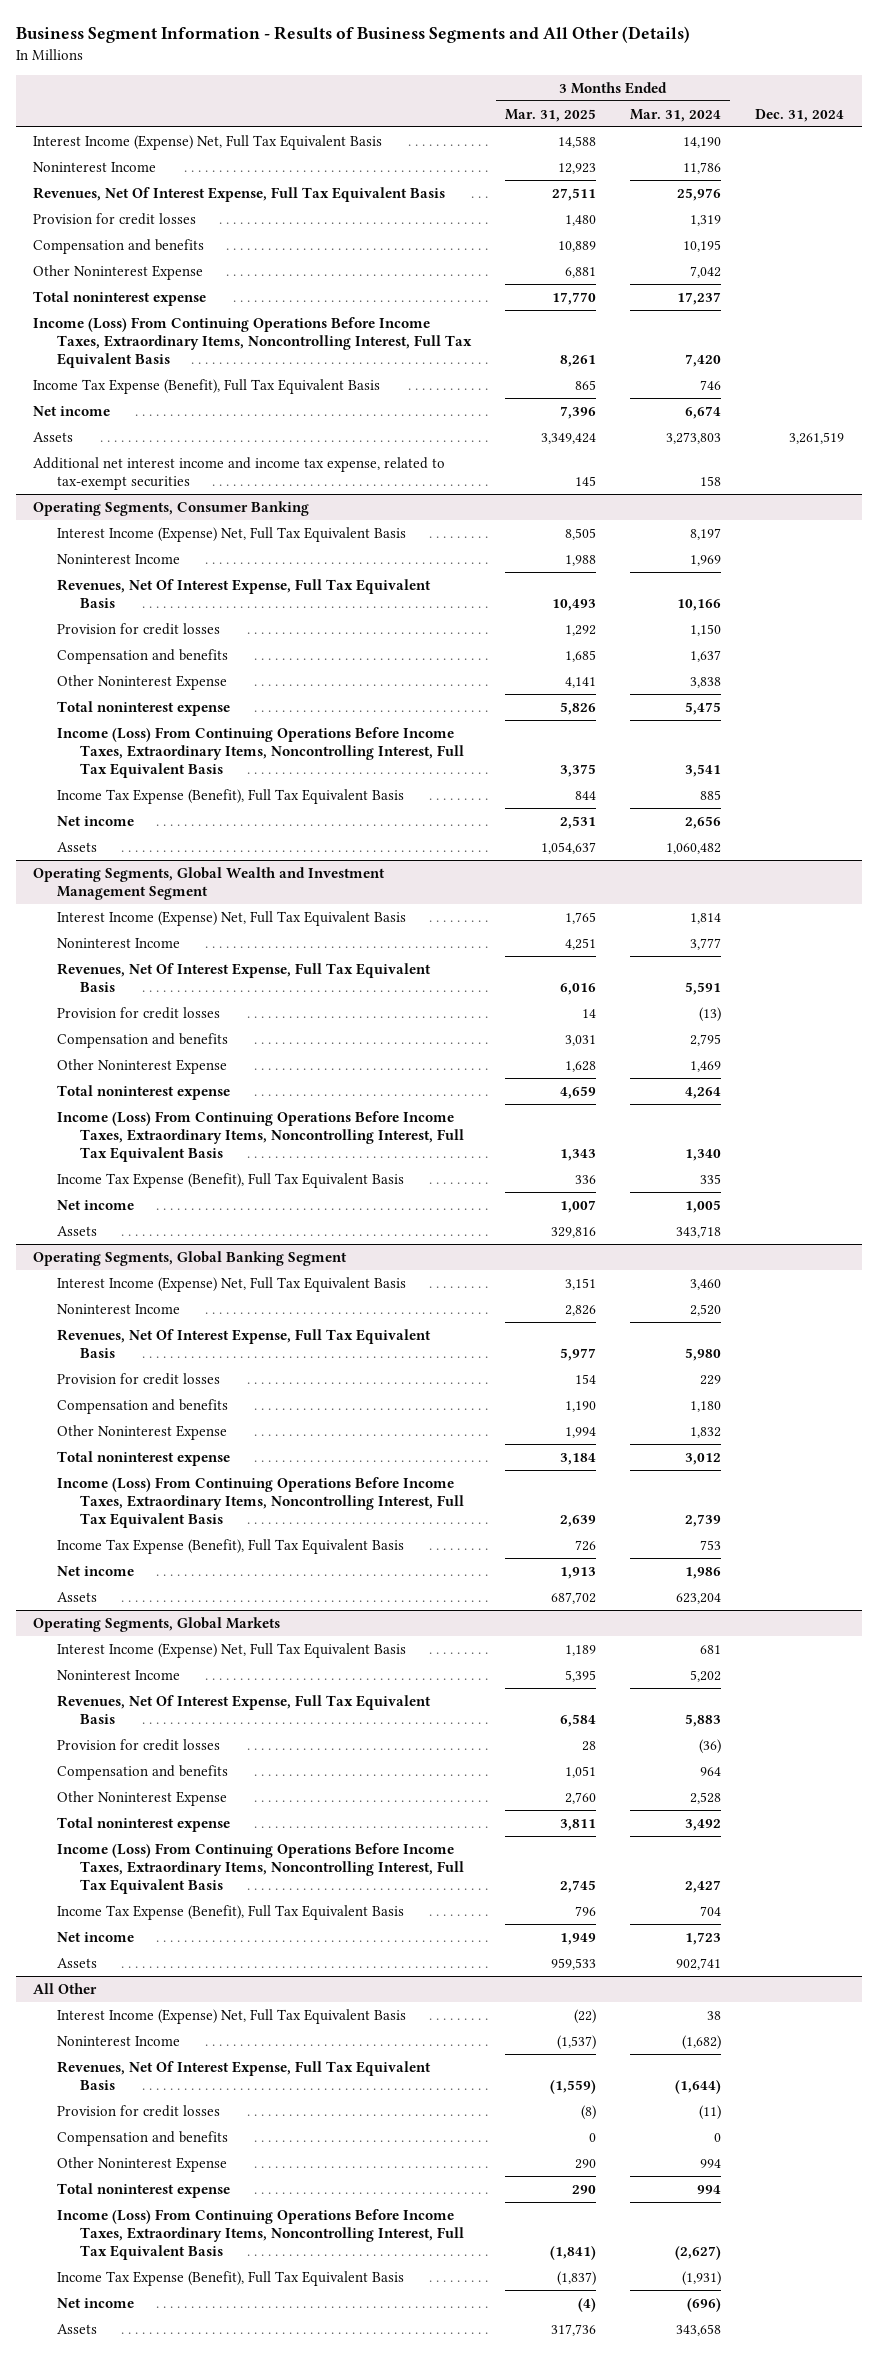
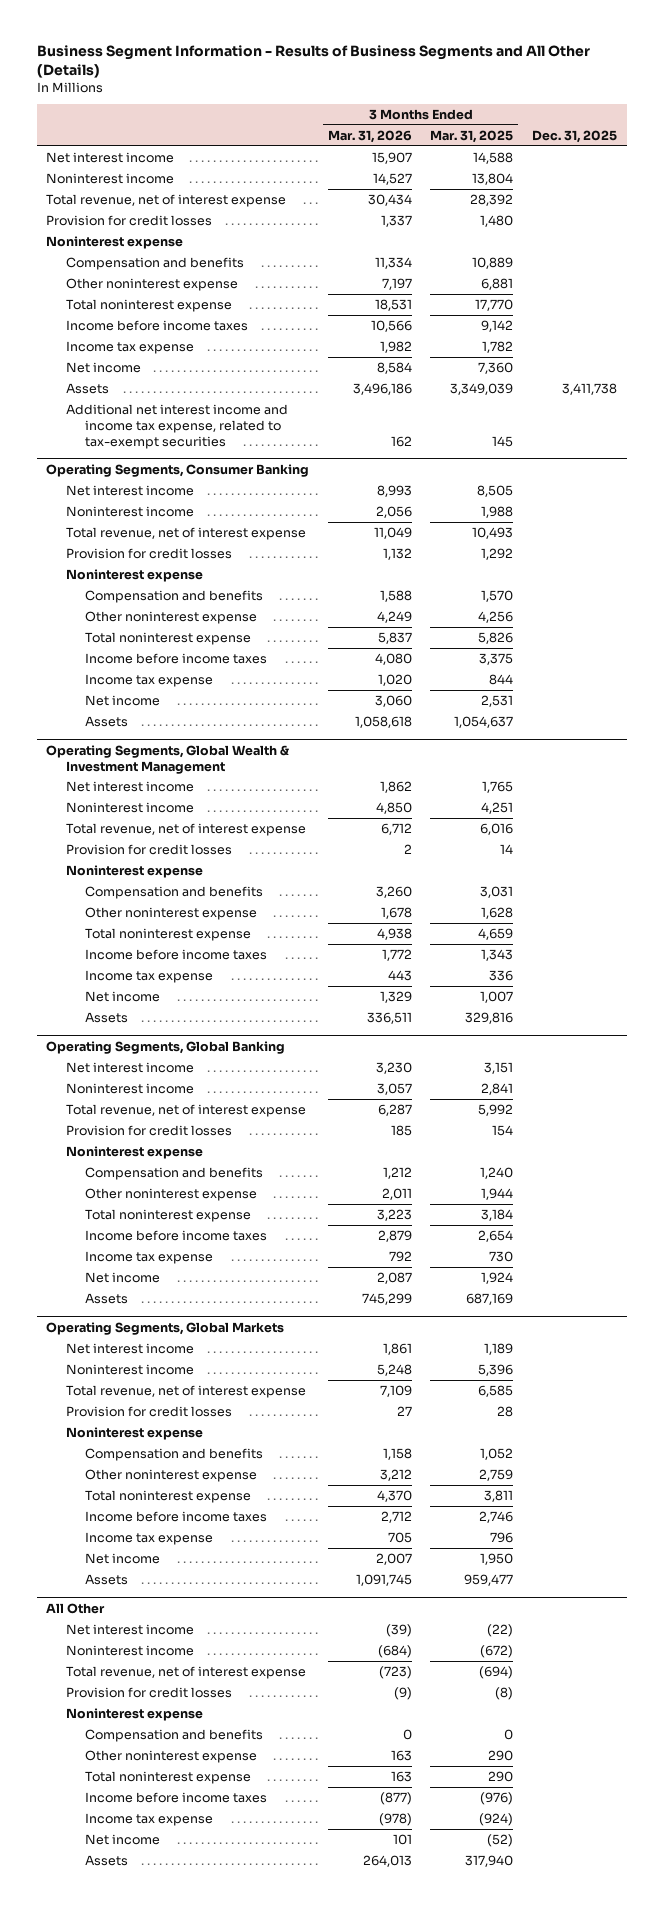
[630,108,722,122] Mar. 31, 2024 -> none
[755,108,845,122] Dec. 31, 2024 -> none
none -> [327,129,412,143] Mar. 31, 2026
none -> [532,129,618,143] Dec. 31, 2025
[32,134,382,150] Interest Income (Expense) Net, Full Tax Equivalent Basis -> [45,151,174,163] Net interest income
[32,161,156,172] Noninterest Income -> [45,172,174,184] Noninterest income
[557,162,596,174] 12,923 -> [472,172,514,185] 13,804
[32,186,445,202] Revenues, Net Of Interest Expense, Full Tax Equivalent Basis -> [45,193,286,207] Total revenue, net of interest expense
[551,187,596,201] 27,511 -> [470,193,514,206] 28,392
none -> [45,235,183,249] Noninterest expense
[32,264,203,280] Other Noninterest Expense -> [65,277,238,291] Other noninterest expense
[32,316,472,368] Income (Loss) From Continuing Operations Before Income Taxes, Extraordinary Items, Noncontrolling Interest, Full Tax Equivalent Basis -> [65,319,248,331] Income before income taxes
[559,354,596,367] 8,261 -> [481,319,514,332] 9,142
[32,378,380,394] Income Tax Expense (Benefit), Full Tax Equivalent Basis -> [65,340,194,354] Income tax expense
[574,379,596,390] 865 -> [482,340,514,353] 1,782
[559,405,596,419] 7,396 -> [478,361,514,374] 7,360
[540,432,596,444] 3,349,424 -> [450,382,514,395] 3,349,039
[56,526,406,542] Interest Income (Expense) Net, Full Tax Equivalent Basis -> [65,484,194,496] Net interest income
[56,553,180,564] Noninterest Income -> [65,505,194,517] Noninterest income
[56,578,431,608] Revenues, Net Of Interest Expense, Full Tax Equivalent Basis -> [65,526,306,540] Total revenue, net of interest expense
none -> [65,568,203,582] Noninterest expense
[564,649,596,662] 1,685 -> [481,589,514,602] 1,570
[56,674,227,690] Other Noninterest Expense -> [85,610,258,624] Other noninterest expense
[564,676,596,688] 4,141 -> [478,610,514,623] 4,256
[56,726,465,778] Income (Loss) From Continuing Operations Before Income Taxes, Extraordinary Items, Noncontrolling Interest, Full Tax Equivalent Basis -> [85,652,268,664] Income before income taxes
[56,788,404,804] Income Tax Expense (Benefit), Full Tax Equivalent Basis -> [85,673,214,687] Income tax expense
[32,866,385,900] Operating Segments, Global Wealth and Investment Management Segment -> [45,744,289,774] Operating Segments, Global Wealth & Investment Management
[56,910,406,926] Interest Income (Expense) Net, Full Tax Equivalent Basis -> [65,780,194,792] Net interest income
[56,937,180,948] Noninterest Income -> [65,801,194,813] Noninterest income
[56,962,431,992] Revenues, Net Of Interest Expense, Full Tax Equivalent Basis -> [65,822,306,836] Total revenue, net of interest expense
none -> [65,864,203,878] Noninterest expense
[56,1058,227,1074] Other Noninterest Expense -> [85,906,258,920] Other noninterest expense
[56,1110,465,1162] Income (Loss) From Continuing Operations Before Income Taxes, Extraordinary Items, Noncontrolling Interest, Full Tax Equivalent Basis -> [85,948,268,960] Income before income taxes
[56,1172,404,1188] Income Tax Expense (Benefit), Full Tax Equivalent Basis -> [85,969,214,983] Income tax expense
[32,1250,347,1266] Operating Segments, Global Banking Segment -> [45,1040,285,1054] Operating Segments, Global Banking
[56,1276,406,1292] Interest Income (Expense) Net, Full Tax Equivalent Basis -> [65,1061,194,1073] Net interest income
[56,1303,180,1314] Noninterest Income -> [65,1082,194,1094] Noninterest income
[564,1304,596,1316] 2,826 -> [481,1082,514,1095] 2,841
[56,1328,431,1358] Revenues, Net Of Interest Expense, Full Tax Equivalent Basis -> [65,1103,306,1117] Total revenue, net of interest expense
[559,1347,596,1361] 5,977 -> [478,1103,514,1116] 5,992
none -> [65,1145,203,1159] Noninterest expense
[564,1400,596,1412] 1,190 -> [480,1166,514,1179] 1,240
[56,1424,227,1440] Other Noninterest Expense -> [85,1187,258,1201] Other noninterest expense
[564,1426,596,1438] 1,994 -> [481,1187,514,1200] 1,944
[56,1476,465,1528] Income (Loss) From Continuing Operations Before Income Taxes, Extraordinary Items, Noncontrolling Interest, Full Tax Equivalent Basis -> [85,1229,268,1241] Income before income taxes
[559,1514,596,1527] 2,639 -> [478,1229,514,1242] 2,654
[56,1538,404,1554] Income Tax Expense (Benefit), Full Tax Equivalent Basis -> [85,1250,214,1264] Income tax expense
[574,1539,596,1551] 726 -> [489,1250,514,1262] 730
[559,1566,596,1579] 1,913 -> [481,1271,514,1284] 1,924
[550,1591,596,1604] 687,702 -> [466,1292,514,1305] 687,169
[56,1642,406,1658] Interest Income (Expense) Net, Full Tax Equivalent Basis -> [65,1342,194,1354] Net interest income
[56,1669,180,1680] Noninterest Income -> [65,1363,194,1375] Noninterest income
[564,1669,596,1682] 5,395 -> [478,1363,514,1376] 5,396
[56,1694,431,1724] Revenues, Net Of Interest Expense, Full Tax Equivalent Basis -> [65,1384,306,1398] Total revenue, net of interest expense
[559,1713,596,1727] 6,584 -> [478,1384,514,1397] 6,585
none -> [65,1426,203,1440] Noninterest expense
[564,1765,596,1778] 1,051 -> [480,1447,514,1460] 1,052
[56,1790,227,1806] Other Noninterest Expense -> [85,1468,258,1482] Other noninterest expense
[564,1791,596,1804] 2,760 -> [479,1468,514,1481] 2,759
[56,1842,465,1894] Income (Loss) From Continuing Operations Before Income Taxes, Extraordinary Items, Noncontrolling Interest, Full Tax Equivalent Basis -> [85,1510,268,1522] Income before income taxes
[559,1879,596,1893] 2,745 -> [479,1510,514,1523] 2,746
[56,1904,404,1920] Income Tax Expense (Benefit), Full Tax Equivalent Basis -> [85,1531,214,1545] Income tax expense
[559,1932,596,1945] 1,949 -> [480,1552,514,1565] 1,950
[550,1957,596,1970] 959,533 -> [464,1573,514,1586] 959,477
[56,2008,406,2024] Interest Income (Expense) Net, Full Tax Equivalent Basis -> [65,1623,194,1635] Net interest income
[56,2035,180,2046] Noninterest Income -> [65,1644,194,1656] Noninterest income
[556,2034,596,2050] (1,537) -> [480,1644,514,1658] (672)
[56,2060,431,2090] Revenues, Net Of Interest Expense, Full Tax Equivalent Basis -> [65,1665,306,1679] Total revenue, net of interest expense
[549,2079,596,2094] (1,559) -> [479,1665,514,1679] (694)
none -> [65,1707,203,1721] Noninterest expense
[56,2156,227,2172] Other Noninterest Expense -> [85,1749,258,1763] Other noninterest expense
[56,2208,465,2260] Income (Loss) From Continuing Operations Before Income Taxes, Extraordinary Items, Noncontrolling Interest, Full Tax Equivalent Basis -> [85,1791,268,1803] Income before income taxes
[549,2245,596,2260] (1,841) -> [480,1791,514,1805] (976)
[56,2270,404,2286] Income Tax Expense (Benefit), Full Tax Equivalent Basis -> [85,1812,214,1826] Income tax expense
[556,2270,596,2286] (1,837) -> [479,1812,514,1826] (924)
[577,2297,596,2312] (4) -> [487,1833,514,1847] (52)
[550,2323,596,2336] 317,736 -> [465,1854,514,1867] 317,940

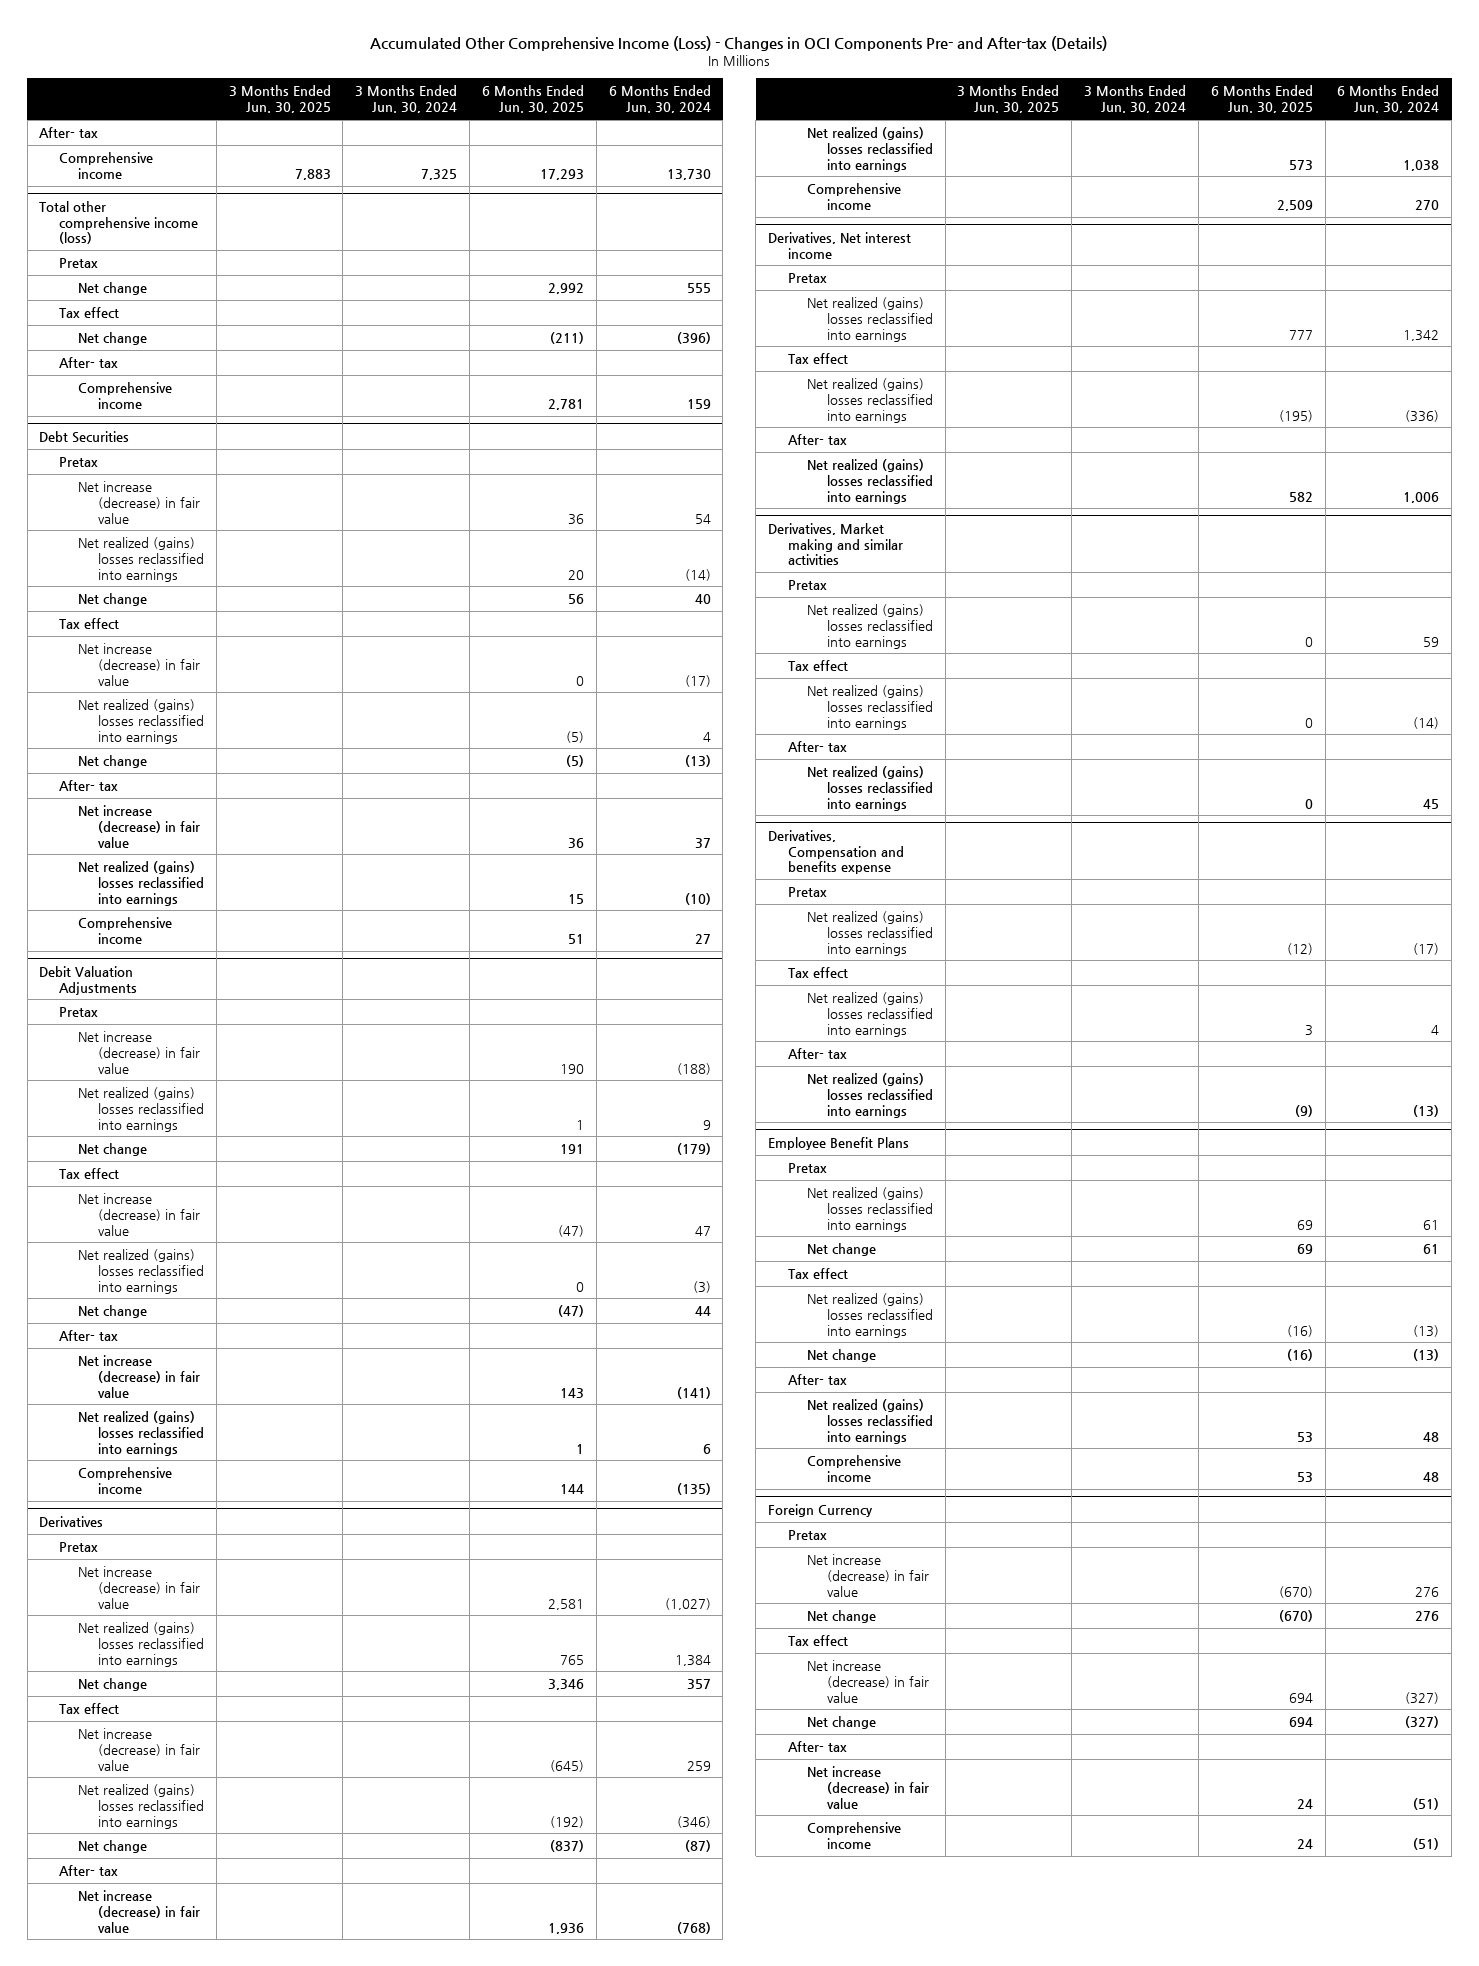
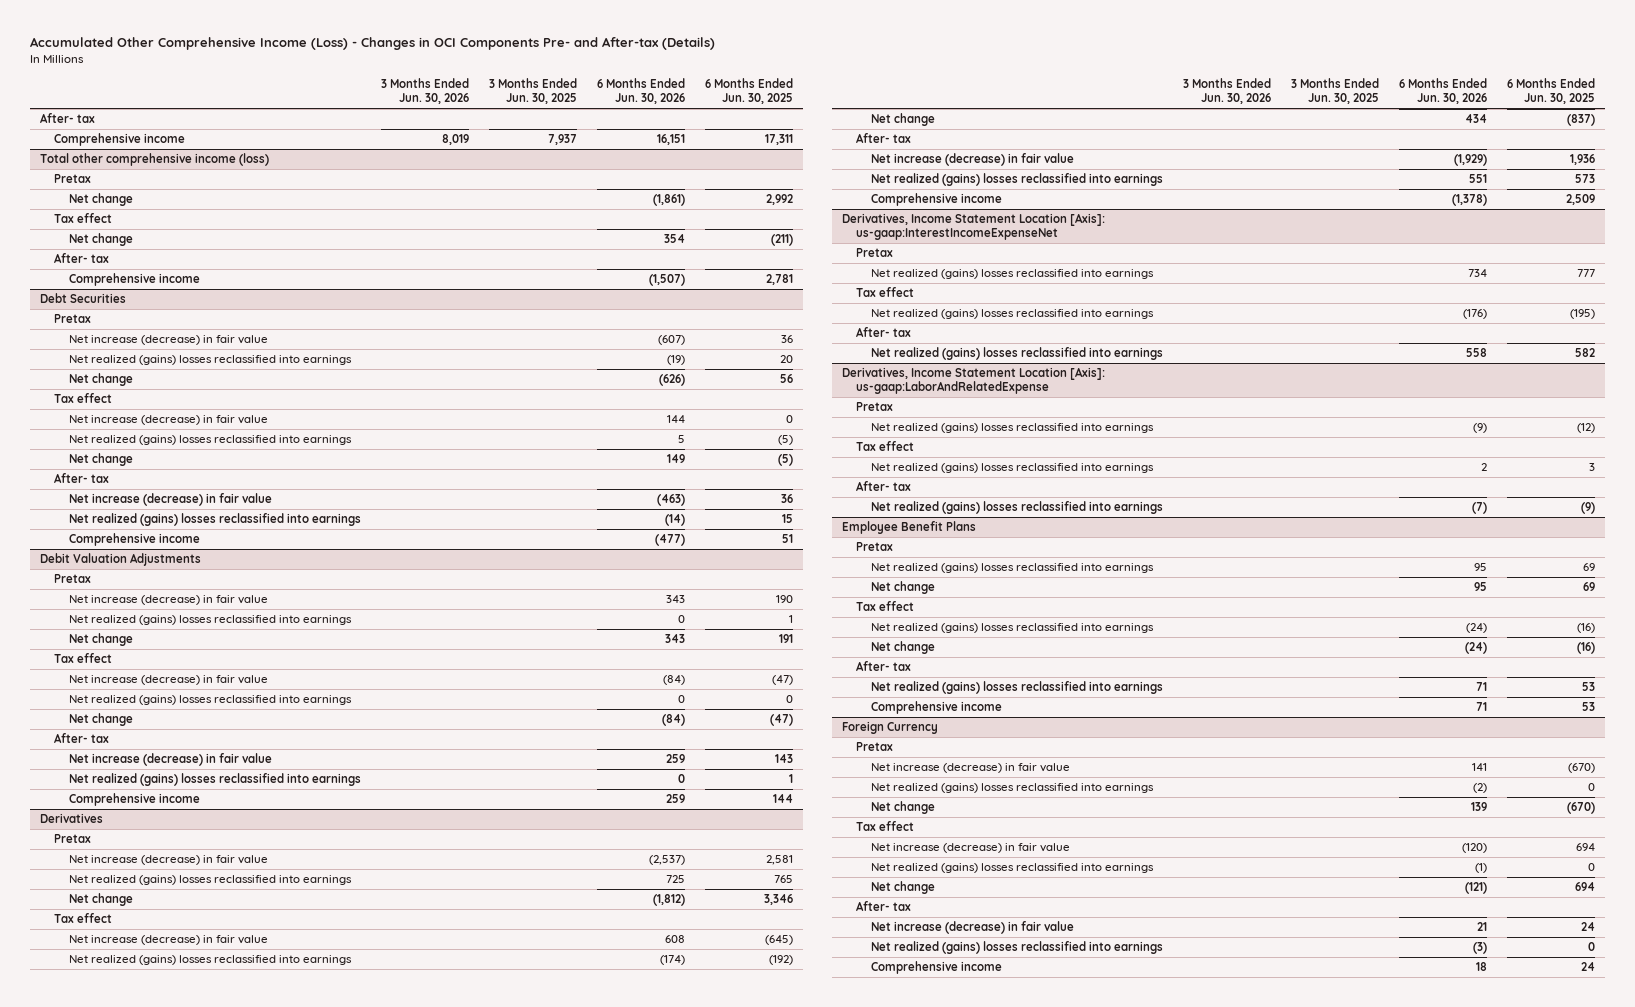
[355,85,458,114] 3 Months Ended Jun. 30, 2024 -> none
[608,85,711,114] 6 Months Ended Jun. 30, 2024 -> none
none -> [381,78,470,105] 3 Months Ended Jun. 30, 2026
none -> [597,78,686,105] 6 Months Ended Jun. 30, 2026
[294,168,331,180] 7,883 -> [548,134,578,146] 7,937
[539,168,584,180] 17,293 -> [765,134,794,146] 17,311
[768,231,912,259] Derivatives, Net interest income -> none
none -> [841,213,1105,241] Derivatives, Income Statement Location [Axis]: us-gaap:InterestIncomeExpenseNet
[768,522,903,566] Derivatives, Market making and similar activities -> none
[787,580,827,591] Pretax -> none
[807,604,933,649] Net realized (gains) losses reclassified into earnings -> none
[787,660,848,672] Tax effect -> none
[807,685,933,730] Net realized (gains) losses reclassified into earnings -> none
[787,741,847,753] After- tax -> none
[807,766,933,811] Net realized (gains) losses reclassified into earnings -> none
[768,829,904,875] Derivatives, Compensation and benefits expense -> none
none -> [841,367,1105,395] Derivatives, Income Statement Location [Axis]: us-gaap:LaborAndRelatedExpense
none -> [871,783,1155,794] Net realized (gains) losses reclassified into earnings
none -> [871,863,1155,874] Net realized (gains) losses reclassified into earnings
none -> [871,941,1164,955] Net realized (gains) losses reclassified into earnings

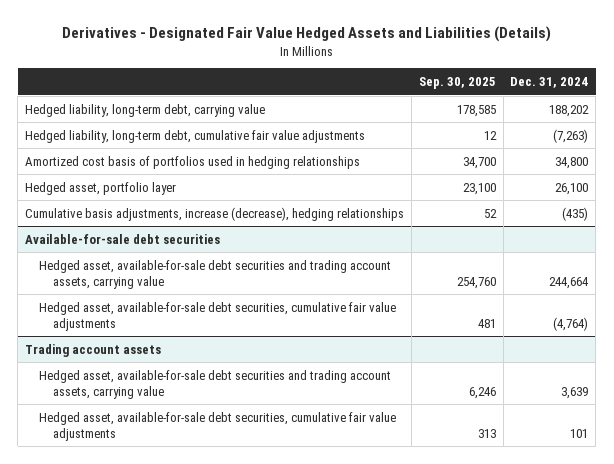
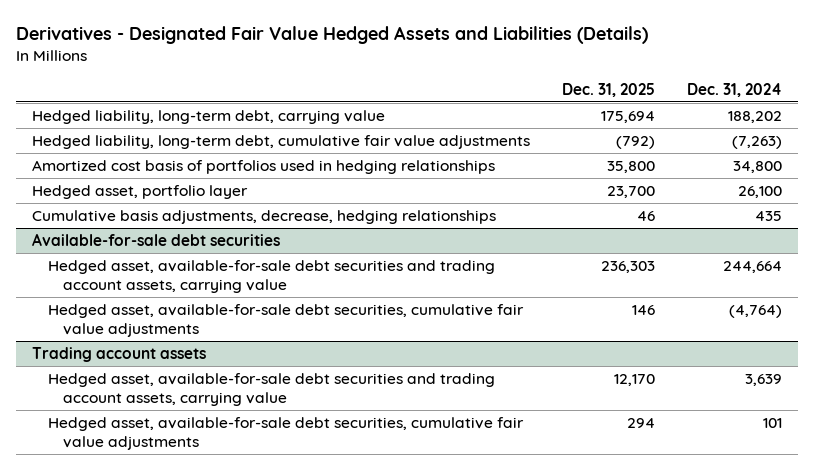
[418,77,496,90] Sep. 30, 2025 -> none
none -> [561,82,655,97] Dec. 31, 2025
[25,206,405,221] Cumulative basis adjustments, increase (decrease), hedging relationships -> [31,209,496,224] Cumulative basis adjustments, decrease, hedging relationships
[562,206,589,221] (435) -> [754,210,782,221] 435

